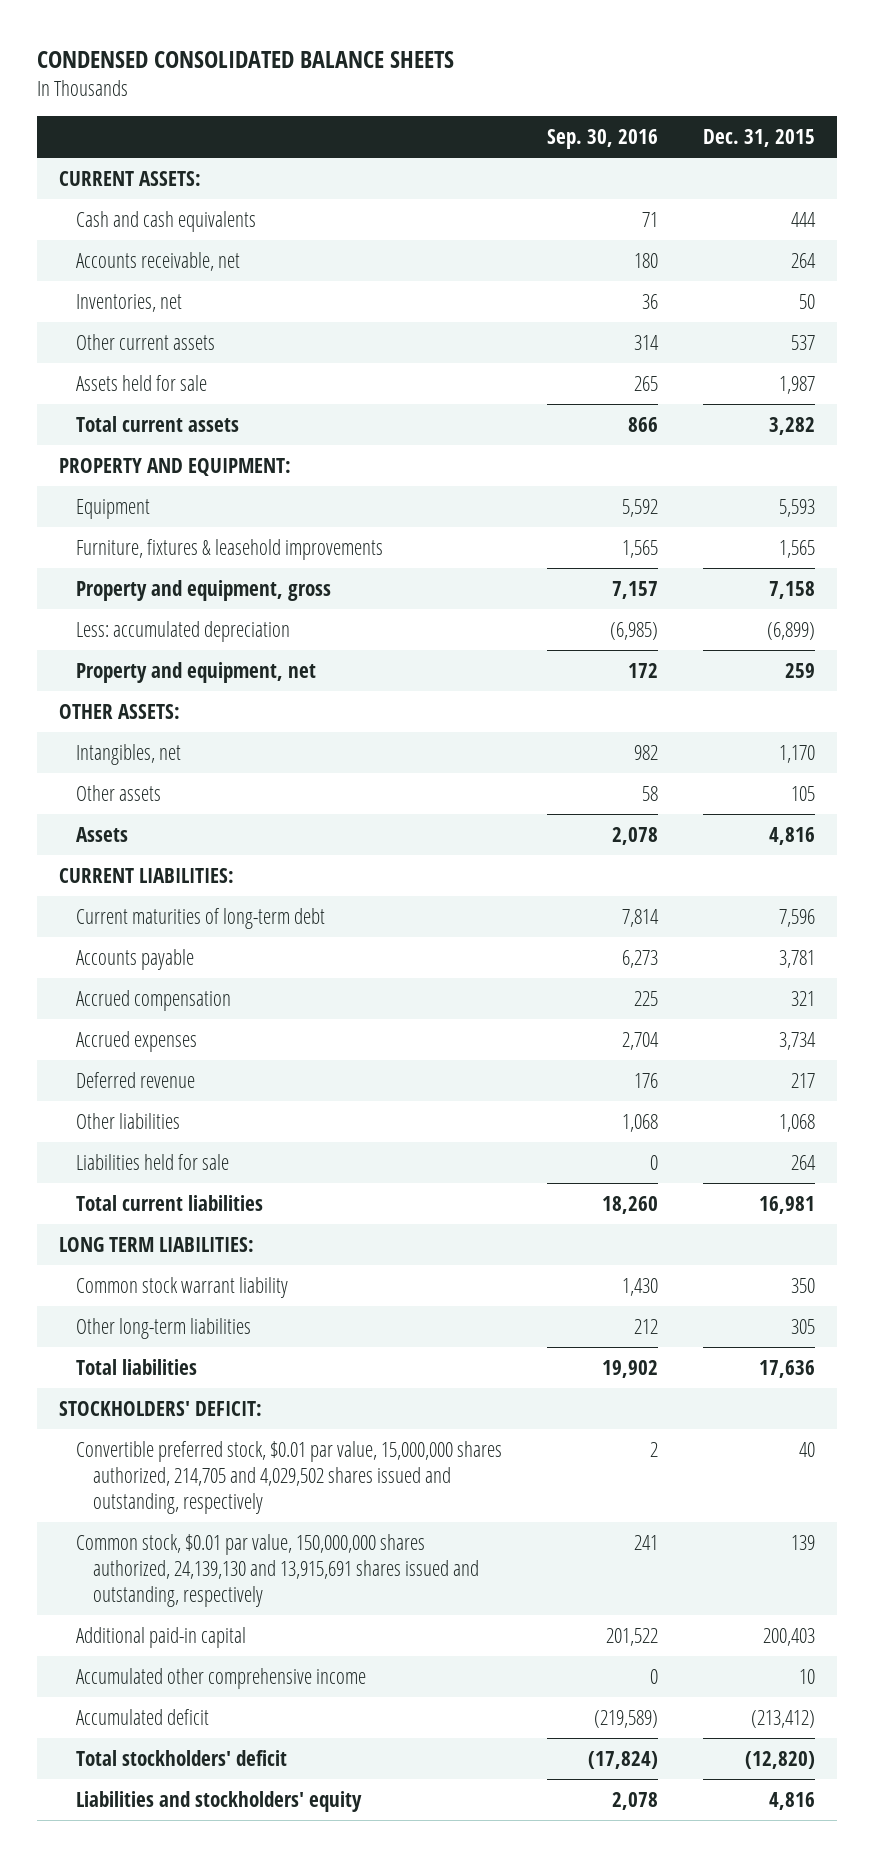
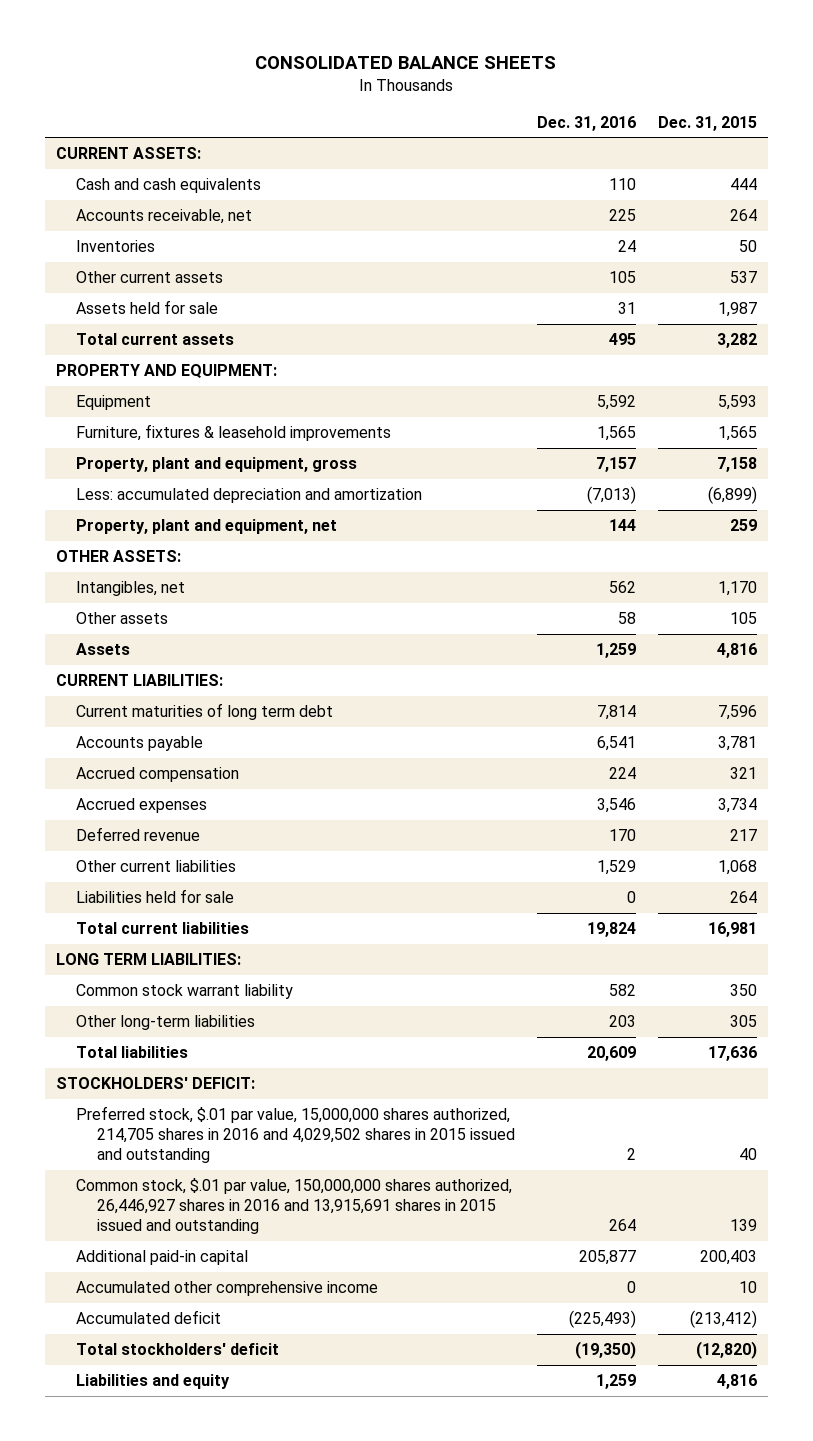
[36,51,454,69] CONDENSED CONSOLIDATED BALANCE SHEETS -> [255,56,557,70] CONSOLIDATED BALANCE SHEETS
[547,128,659,149] Sep. 30, 2016 -> none
none -> [536,115,636,131] Dec. 31, 2016
[76,293,183,312] Inventories, net -> [76,239,156,252] Inventories
[76,579,332,601] Property and equipment, gross -> [76,456,358,472] Property, plant and equipment, gross
[76,620,291,642] Less: accumulated depreciation -> [76,487,423,503] Less: accumulated depreciation and amortization
[76,661,317,683] Property and equipment, net -> [76,518,338,534] Property, plant and equipment, net
[76,907,326,929] Current maturities of long-term debt -> [76,702,334,720] Current maturities of long term debt
[76,1112,181,1129] Other liabilities -> [76,859,237,872] Other current liabilities
[76,1440,503,1514] Convertible preferred stock, $0.01 par value, 15,000,000 shares authorized, 214,705 and 4,029,502 shares issued and outstanding, respectively -> [76,1105,515,1164] Preferred stock, $.01 par value, 15,000,000 shares authorized, 214,705 shares in 2016 and 4,029,502 shares in 2015 issued and outstanding
[76,1533,480,1607] Common stock, $0.01 par value, 150,000,000 shares authorized, 24,139,130 and 13,915,691 shares issued and outstanding, respectively -> [76,1177,513,1235] Common stock, $.01 par value, 150,000,000 shares authorized, 26,446,927 shares in 2016 and 13,915,691 shares in 2015 issued and outstanding
[76,1790,363,1812] Liabilities and stockholders' equity -> [76,1373,231,1389] Liabilities and equity

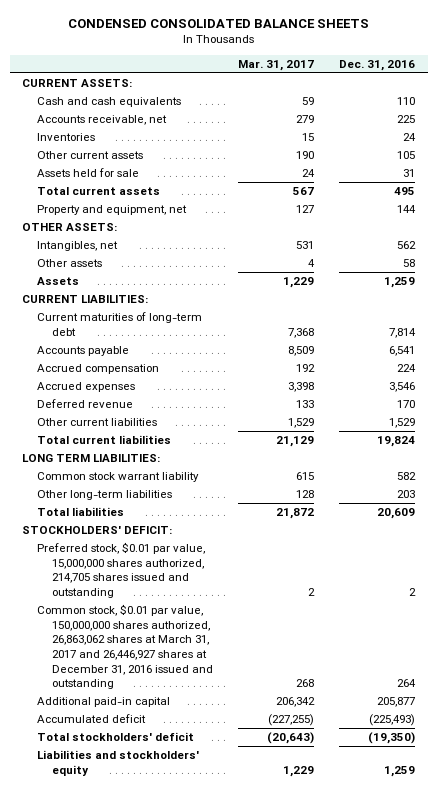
[255,56,557,70] CONSOLIDATED BALANCE SHEETS -> [67,18,369,28] CONDENSED CONSOLIDATED BALANCE SHEETS
[657,115,757,131] Dec. 31, 2015 -> none
none -> [238,59,315,71] Mar. 31, 2017
[55,363,277,378] PROPERTY AND EQUIPMENT: -> none
[76,394,152,410] Equipment -> none
[76,423,392,441] Furniture, fixtures & leasehold improvements -> none
[76,456,358,472] Property, plant and equipment, gross -> none
[76,487,423,503] Less: accumulated depreciation and amortization -> none
[76,518,338,534] Property, plant and equipment, net -> [37,205,188,216] Property and equipment, net
[76,702,334,720] Current maturities of long term debt -> [37,312,203,336] Current maturities of long-term debt
[76,888,235,903] Liabilities held for sale -> none
[76,1105,515,1164] Preferred stock, $.01 par value, 15,000,000 shares authorized, 214,705 shares in 2016 and 4,029,502 shares in 2015 issued and outstanding -> [37,542,206,599] Preferred stock, $0.01 par value, 15,000,000 shares authorized, 214,705 shares issued and outstanding
[76,1177,513,1235] Common stock, $.01 par value, 150,000,000 shares authorized, 26,446,927 shares in 2016 and 13,915,691 shares in 2015 issued and outstanding -> [37,604,214,690] Common stock, $0.01 par value, 150,000,000 shares authorized, 26,863,062 shares at March 31, 2017 and 26,446,927 shares at December 31, 2016 issued and outstanding
[76,1280,379,1296] Accumulated other comprehensive income -> none
[76,1373,231,1389] Liabilities and equity -> [37,750,200,776] Liabilities and stockholders' equity

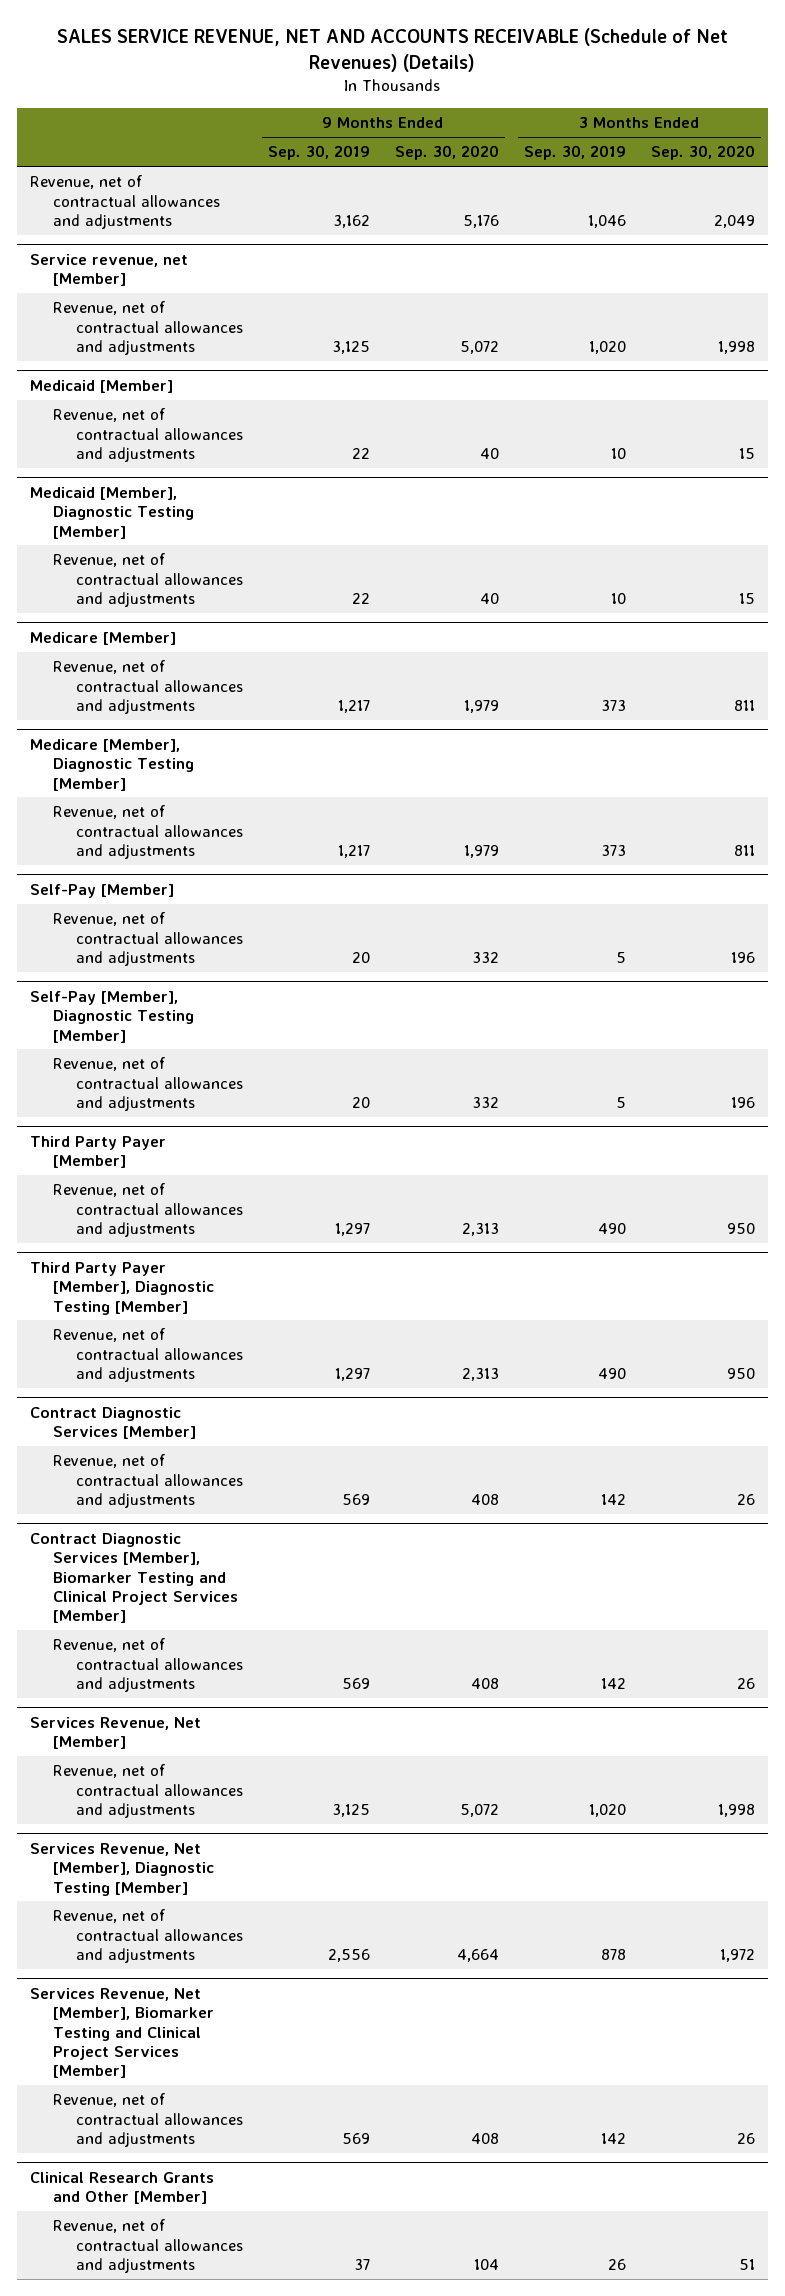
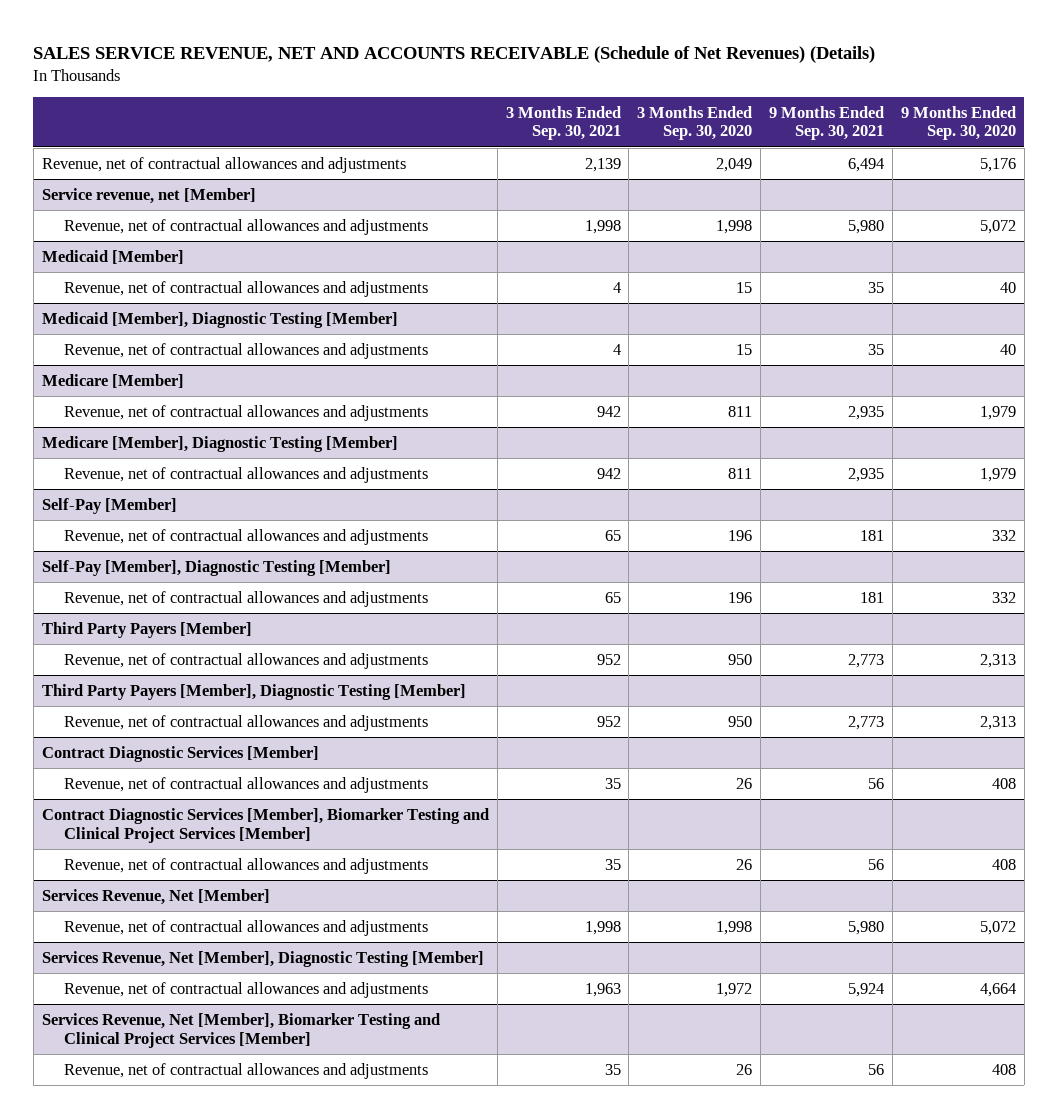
[267,145,370,161] Sep. 30, 2019 -> none
[523,145,626,161] Sep. 30, 2019 -> none
none -> [505,105,621,141] 3 Months Ended Sep. 30, 2021
none -> [768,105,884,141] 9 Months Ended Sep. 30, 2021
[29,1135,166,1169] Third Party Payer [Member] -> [41,621,252,638] Third Party Payers [Member]
[29,1261,214,1315] Third Party Payer [Member], Diagnostic Testing [Member] -> [41,683,466,700] Third Party Payers [Member], Diagnostic Testing [Member]
[29,2171,214,2205] Clinical Research Grants and Other [Member] -> none
[52,2219,243,2273] Revenue, net of contractual allowances and adjustments -> none

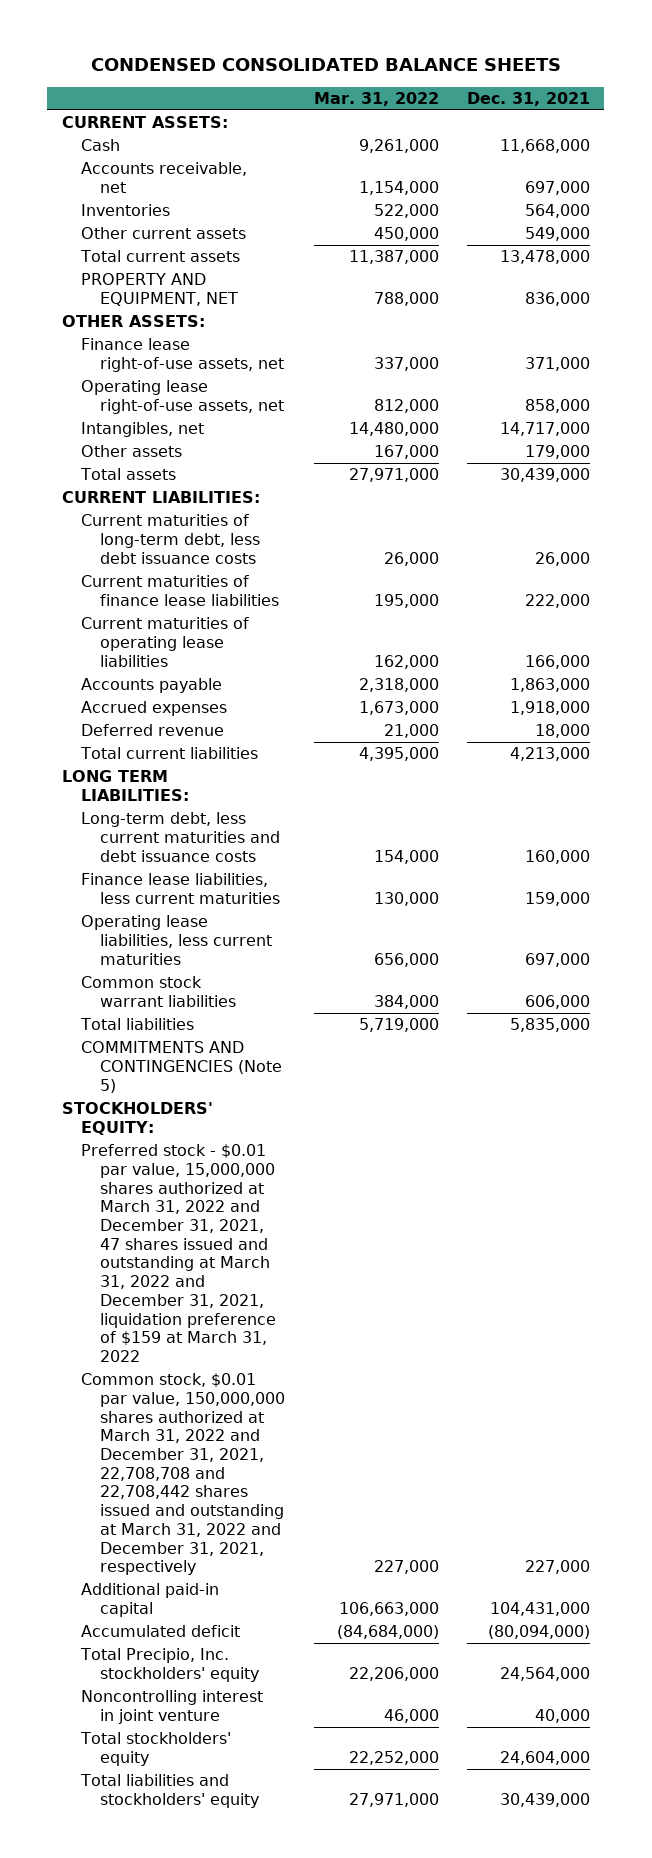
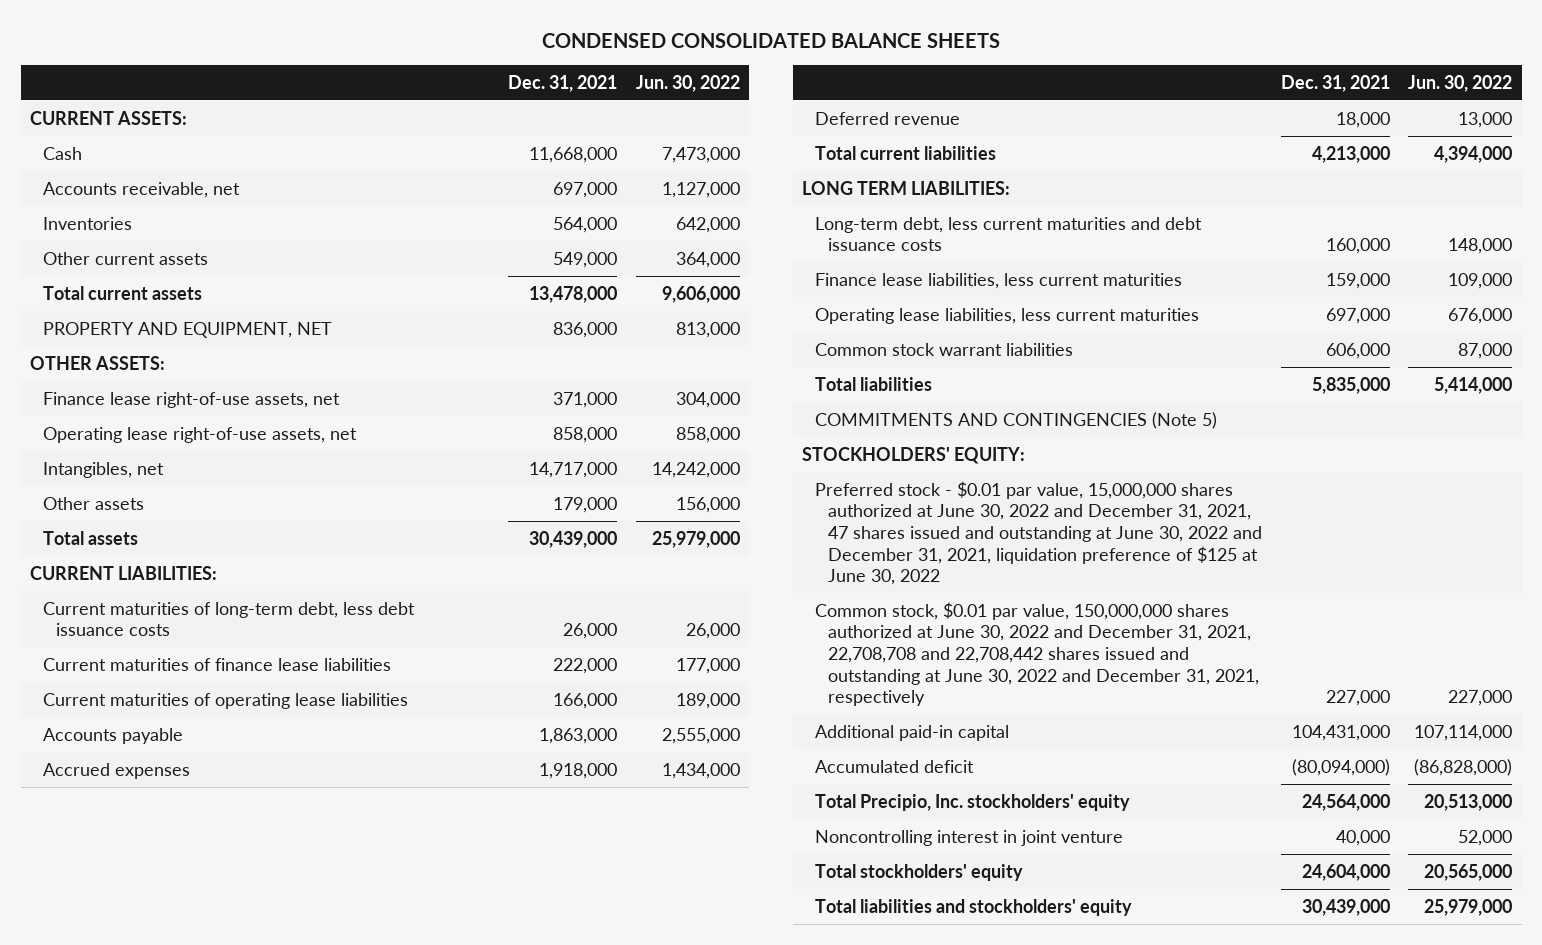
[313,91,439,106] Mar. 31, 2022 -> none
none -> [635,74,740,92] Jun. 30, 2022
[81,1144,277,1362] Preferred stock - $0.01 par value, 15,000,000 shares authorized at March 31, 2022 and December 31, 2021, 47 shares issued and outstanding at March 31, 2022 and December 31, 2021, liquidation preference of $159 at March 31, 2022 -> [815,480,1263,586] Preferred stock - $0.01 par value, 15,000,000 shares authorized at June 30, 2022 and December 31, 2021, 47 shares issued and outstanding at June 30, 2022 and December 31, 2021, liquidation preference of $125 at June 30, 2022
[81,1373,286,1576] Common stock, $0.01 par value, 150,000,000 shares authorized at March 31, 2022 and December 31, 2021, 22,708,708 and 22,708,442 shares issued and outstanding at March 31, 2022 and December 31, 2021, respectively -> [815,601,1260,707] Common stock, $0.01 par value, 150,000,000 shares authorized at June 30, 2022 and December 31, 2021, 22,708,708 and 22,708,442 shares issued and outstanding at June 30, 2022 and December 31, 2021, respectively

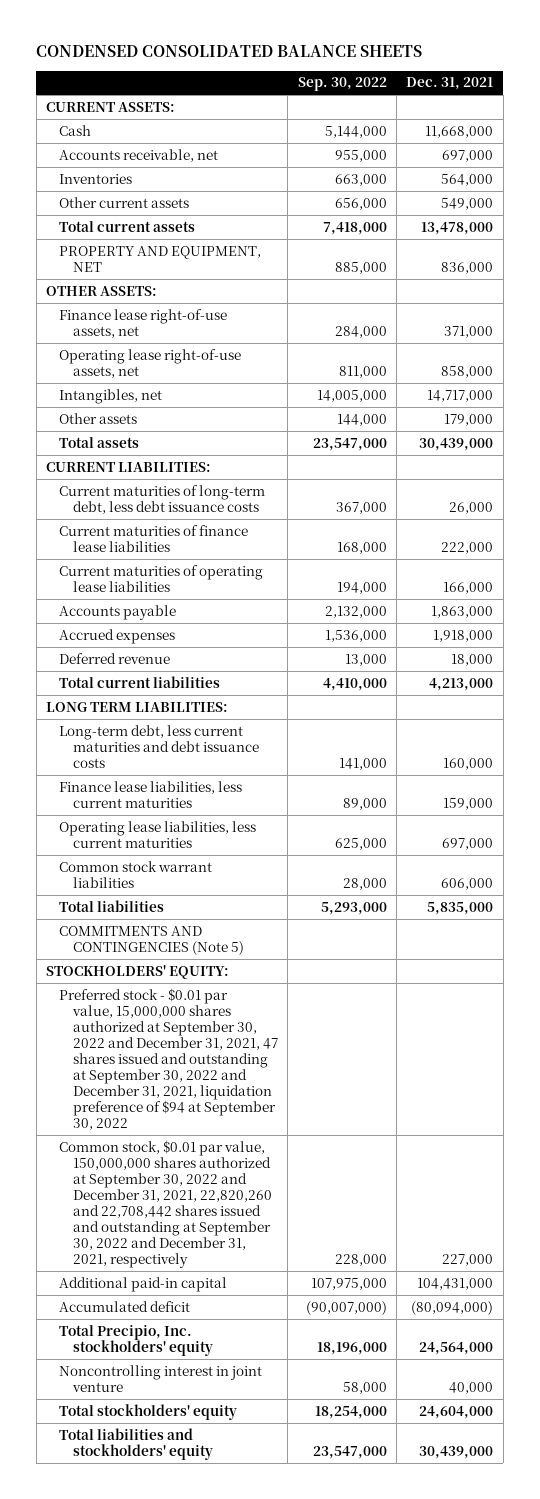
[635,74,740,92] Jun. 30, 2022 -> none
none -> [297,77,387,92] Sep. 30, 2022
[815,480,1263,586] Preferred stock - $0.01 par value, 15,000,000 shares authorized at June 30, 2022 and December 31, 2021, 47 shares issued and outstanding at June 30, 2022 and December 31, 2021, liquidation preference of $125 at June 30, 2022 -> [59,987,278,1131] Preferred stock - $0.01 par value, 15,000,000 shares authorized at September 30, 2022 and December 31, 2021, 47 shares issued and outstanding at September 30, 2022 and December 31, 2021, liquidation preference of $94 at September 30, 2022
[815,601,1260,707] Common stock, $0.01 par value, 150,000,000 shares authorized at June 30, 2022 and December 31, 2021, 22,708,708 and 22,708,442 shares issued and outstanding at June 30, 2022 and December 31, 2021, respectively -> [59,1139,272,1269] Common stock, $0.01 par value, 150,000,000 shares authorized at September 30, 2022 and December 31, 2021, 22,820,260 and 22,708,442 shares issued and outstanding at September 30, 2022 and December 31, 2021, respectively

